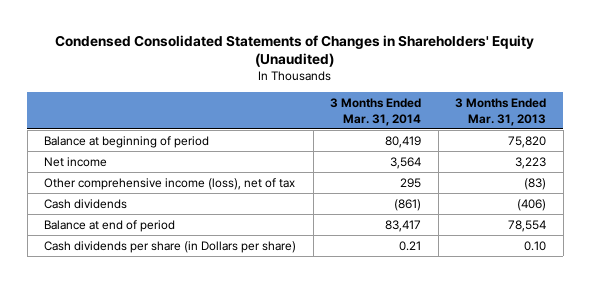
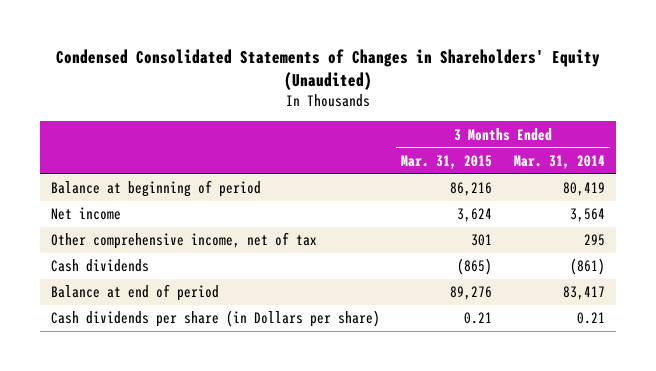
[455,98,547,126] 3 Months Ended Mar. 31, 2013 -> none
none -> [401,154,493,169] Mar. 31, 2015
[44,177,296,190] Other comprehensive income (loss), net of tax -> [50,232,317,250] Other comprehensive income, net of tax

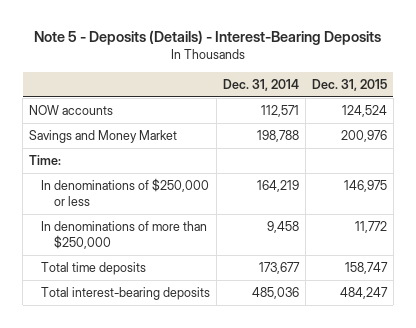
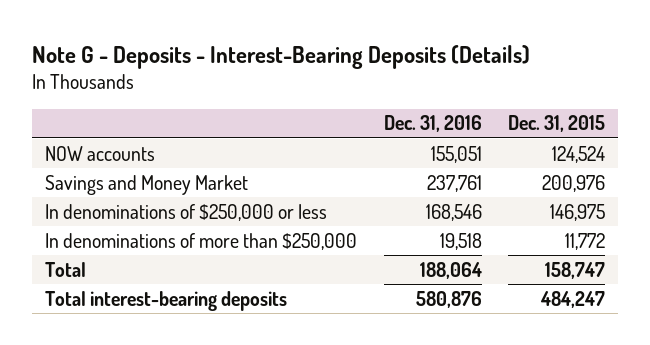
[33,30,381,46] Note 5 - Deposits (Details) - Interest-Bearing Deposits -> [32,44,531,69] Note G - Deposits - Interest-Bearing Deposits (Details)
[223,79,300,92] Dec. 31, 2014 -> none
none -> [383,115,482,133] Dec. 31, 2016
[28,154,61,165] Time: -> none
[41,261,147,275] Total time deposits -> [45,261,87,277] Total

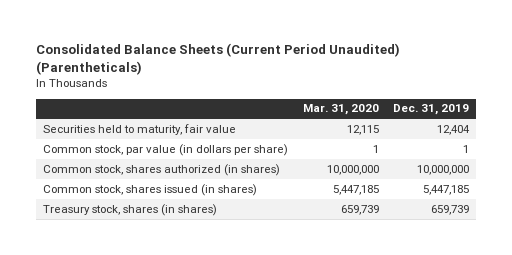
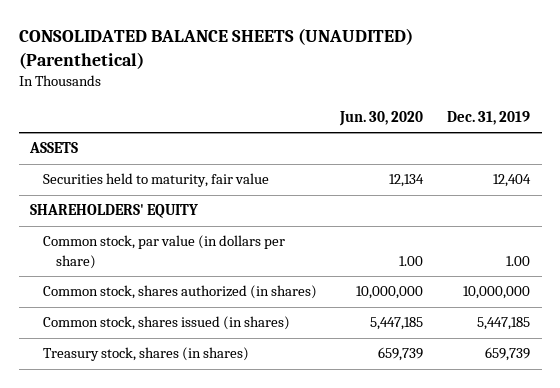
[36,42,401,75] Consolidated Balance Sheets (Current Period Unaudited) (Parentheticals) -> [18,28,413,69] CONSOLIDATED BALANCE SHEETS (UNAUDITED) (Parenthetical)
[302,104,379,116] Mar. 31, 2020 -> none
none -> [339,110,424,126] Jun. 30, 2020
none -> [29,142,79,154] ASSETS
none -> [30,204,199,219] SHAREHOLDERS' EQUITY
[462,144,469,153] 1 -> [505,255,530,266] 1.00

